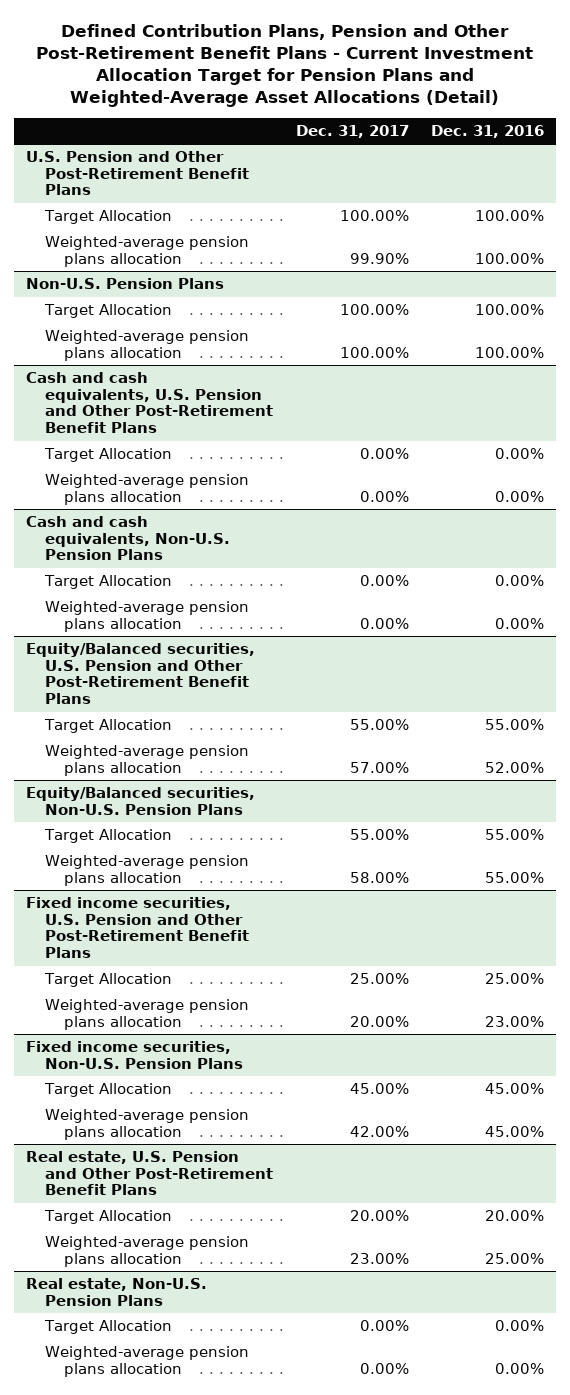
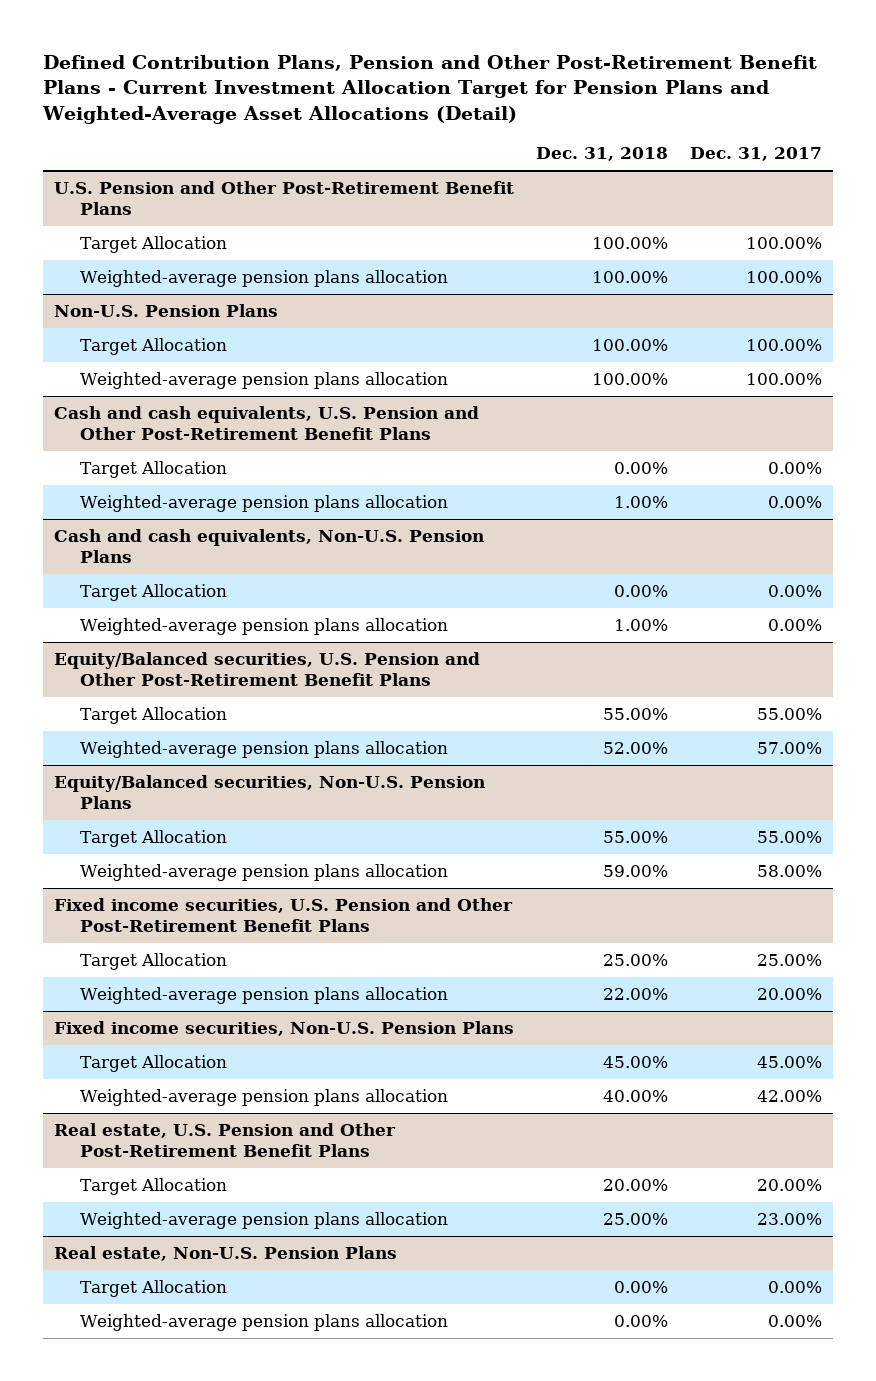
[431,124,545,138] Dec. 31, 2016 -> none
none -> [535,147,668,162] Dec. 31, 2018
[349,252,409,264] 99.90% -> [745,270,822,283] 100.00%

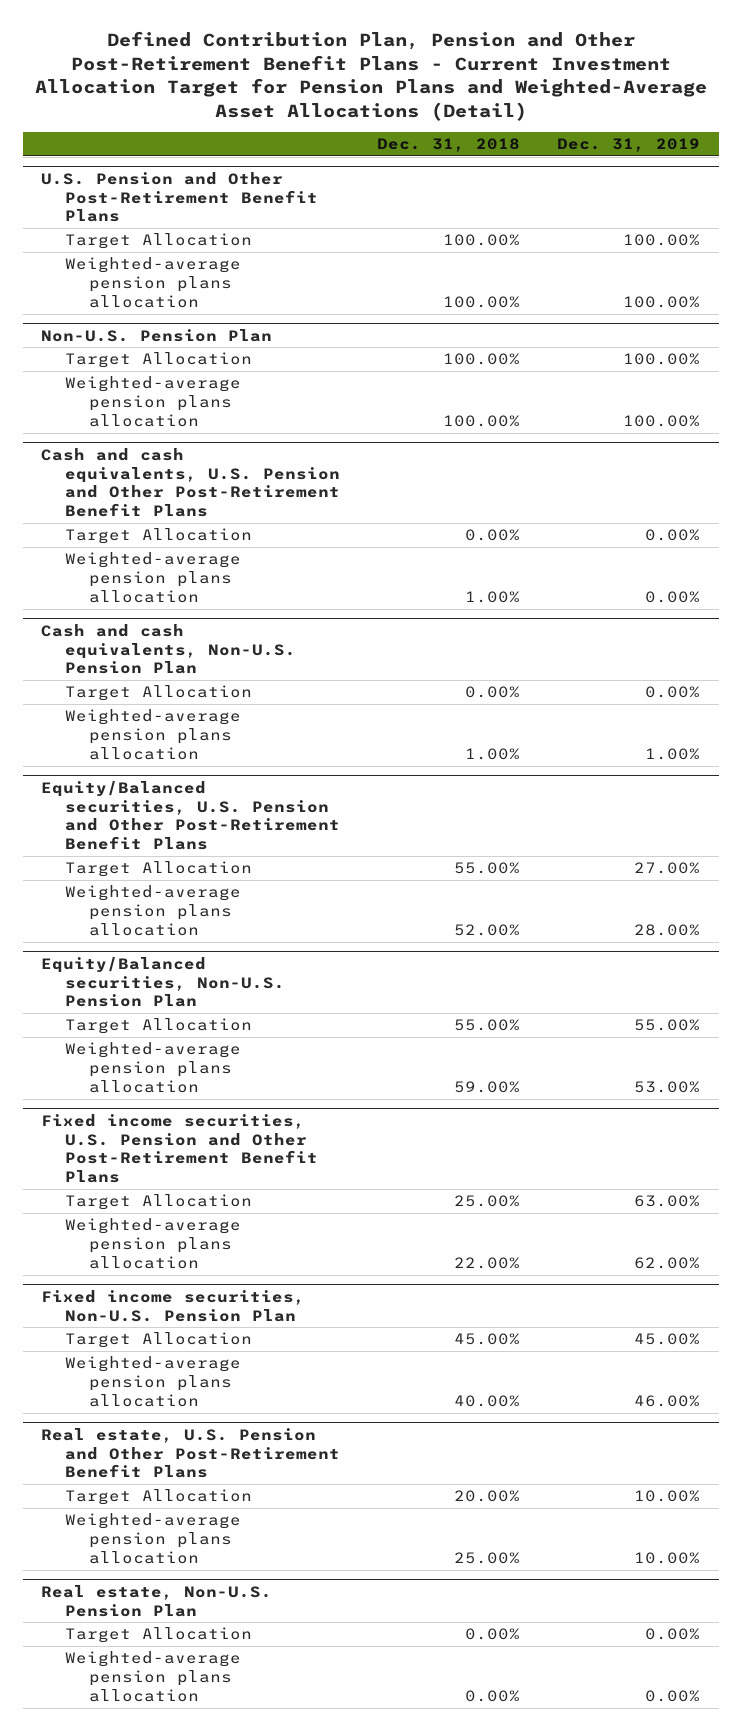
[42,54,818,124] Defined Contribution Plans, Pension and Other Post-Retirement Benefit Plans - Current Investment Allocation Target for Pension Plans and Weighted-Average Asset Allocations (Detail) -> [34,31,707,121] Defined Contribution Plan, Pension and Other Post-Retirement Benefit Plans - Current Investment Allocation Target for Pension Plans and Weighted-Average Asset Allocations (Detail)
[689,147,822,162] Dec. 31, 2017 -> none
none -> [557,138,701,153] Dec. 31, 2019
[54,303,279,317] Non-U.S. Pension Plans -> [41,328,273,342] Non-U.S. Pension Plan
[54,528,485,563] Cash and cash equivalents, Non-U.S. Pension Plans -> [41,623,297,675] Cash and cash equivalents, Non-U.S. Pension Plan
[54,774,486,809] Equity/Balanced securities, Non-U.S. Pension Plans -> [41,956,286,1008] Equity/Balanced securities, Non-U.S. Pension Plan
[54,1020,515,1036] Fixed income securities, Non-U.S. Pension Plans -> [41,1289,306,1322] Fixed income securities, Non-U.S. Pension Plan
[54,1245,398,1261] Real estate, Non-U.S. Pension Plans -> [41,1584,273,1617] Real estate, Non-U.S. Pension Plan

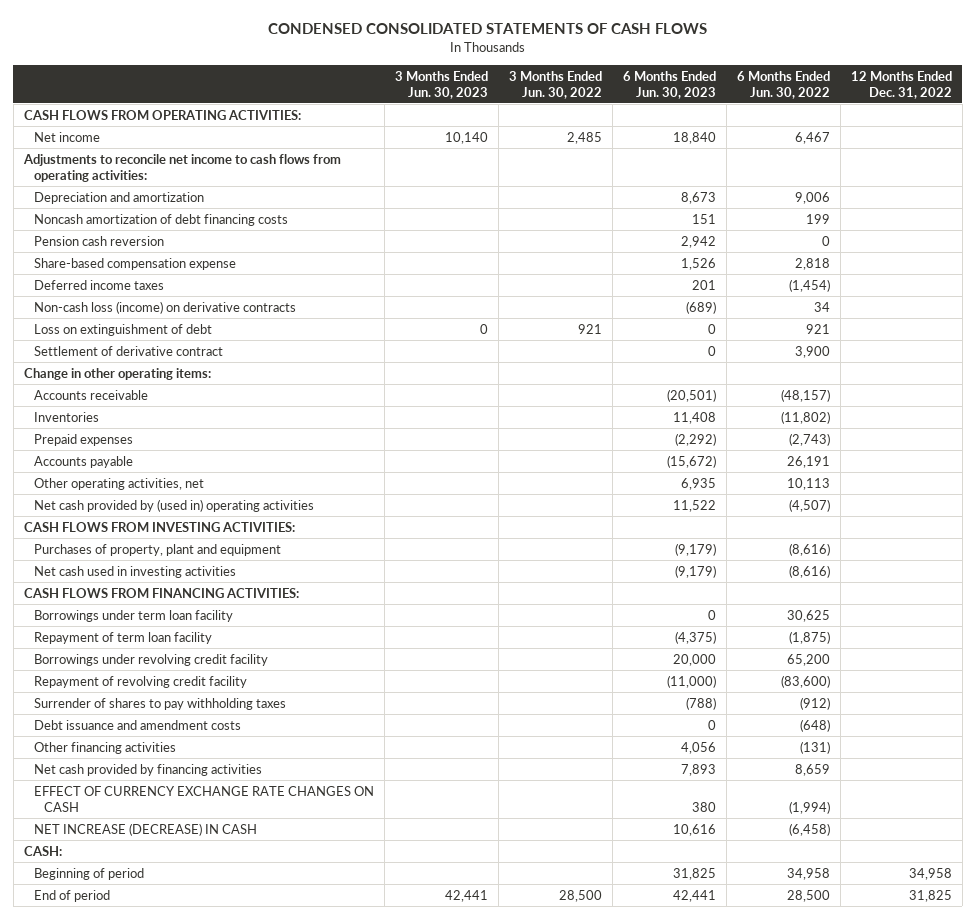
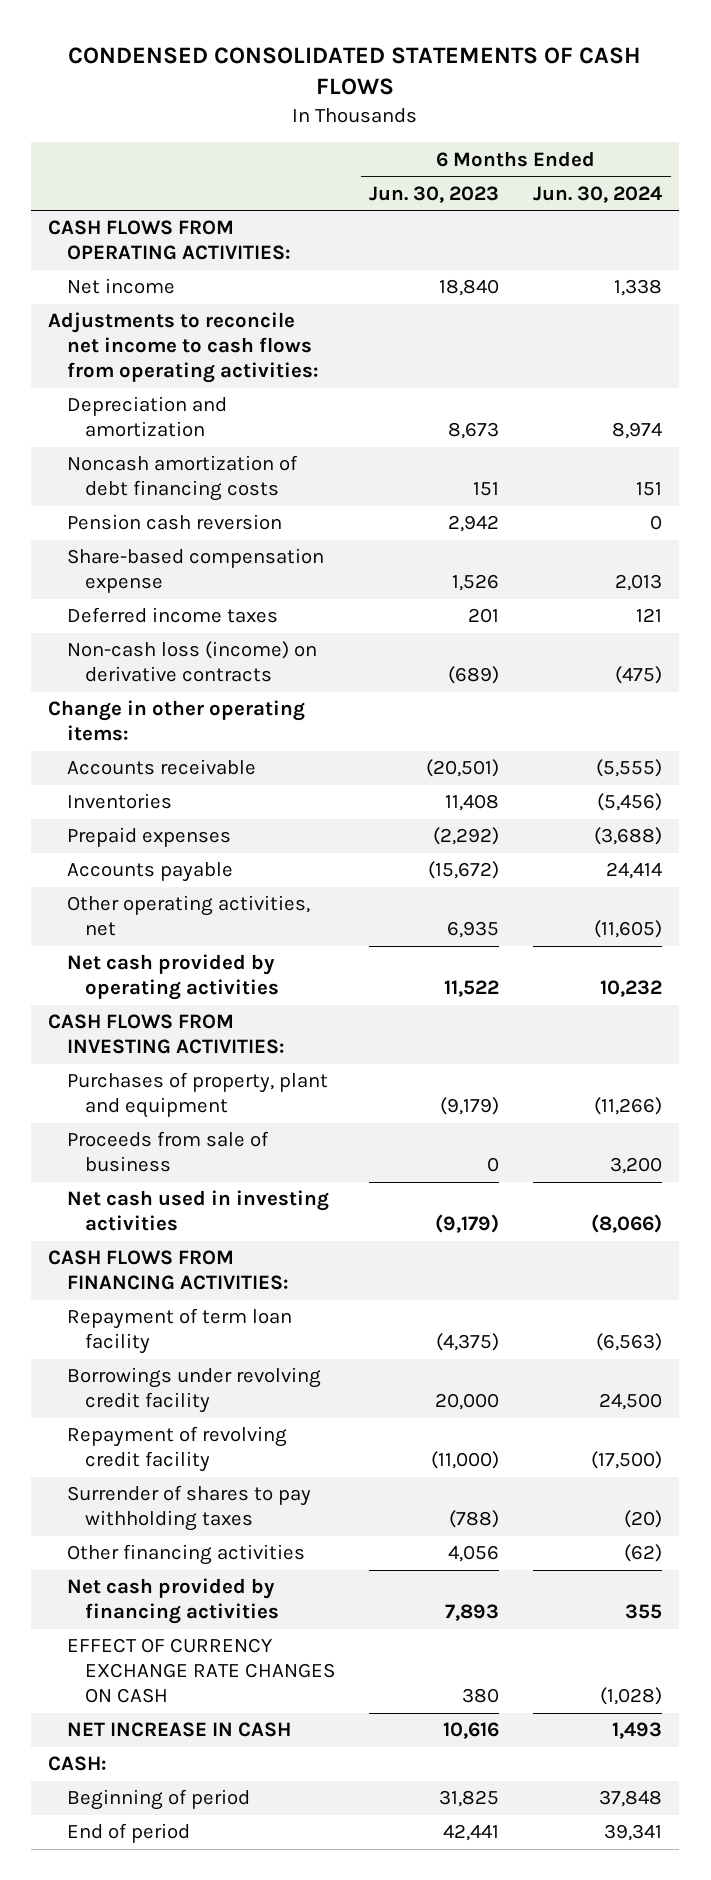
[394,70,488,99] 3 Months Ended Jun. 30, 2023 -> none
[508,70,602,99] 3 Months Ended Jun. 30, 2022 -> none
[736,70,830,99] 6 Months Ended Jun. 30, 2022 -> none
[850,70,952,99] 12 Months Ended Dec. 31, 2022 -> none
none -> [533,185,663,203] Jun. 30, 2024
[33,323,212,336] Loss on extinguishment of debt -> none
[33,345,223,356] Settlement of derivative contract -> none
[33,498,314,512] Net cash provided by (used in) operating activities -> [66,954,279,1001] Net cash provided by operating activities
none -> [66,1131,269,1173] Proceeds from sale of business
[33,609,233,622] Borrowings under term loan facility -> none
[33,719,241,730] Debt issuance and amendment costs -> none
[33,822,257,836] NET INCREASE (DECREASE) IN CASH -> [66,1722,291,1738] NET INCREASE IN CASH

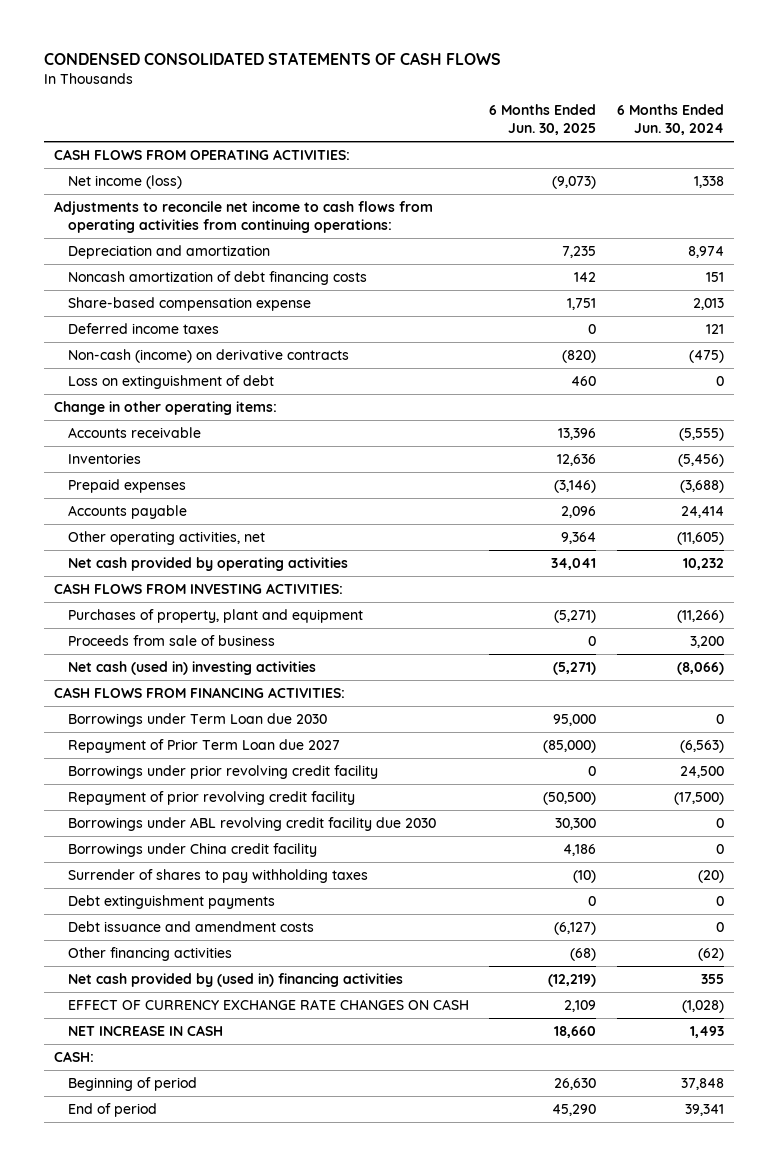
[369,185,500,203] Jun. 30, 2023 -> none
none -> [489,104,597,136] 6 Months Ended Jun. 30, 2025
[66,278,175,295] Net income -> [68,174,183,189] Net income (loss)
[48,312,319,384] Adjustments to reconcile net income to cash flows from operating activities: -> [53,200,433,233] Adjustments to reconcile net income to cash flows from operating activities from continuing operations:
[66,514,282,531] Pension cash reversion -> none
[66,641,317,683] Non-cash loss (income) on derivative contracts -> [68,348,350,363] Non-cash (income) on derivative contracts
none -> [68,374,275,389] Loss on extinguishment of debt
[66,1190,329,1232] Net cash used in investing activities -> [68,660,317,675] Net cash (used in) investing activities
none -> [68,712,328,727] Borrowings under Term Loan due 2030
[66,1308,292,1355] Repayment of term loan facility -> [68,738,341,753] Repayment of Prior Term Loan due 2027
[66,1367,321,1414] Borrowings under revolving credit facility -> [68,764,379,779] Borrowings under prior revolving credit facility
[66,1426,287,1473] Repayment of revolving credit facility -> [68,790,356,805] Repayment of prior revolving credit facility
none -> [68,816,437,831] Borrowings under ABL revolving credit facility due 2030
none -> [68,842,318,857] Borrowings under China credit facility
none -> [68,894,276,909] Debt extinguishment payments
none -> [68,920,315,932] Debt issuance and amendment costs
[66,1578,279,1625] Net cash provided by financing activities -> [68,972,404,987] Net cash provided by (used in) financing activities

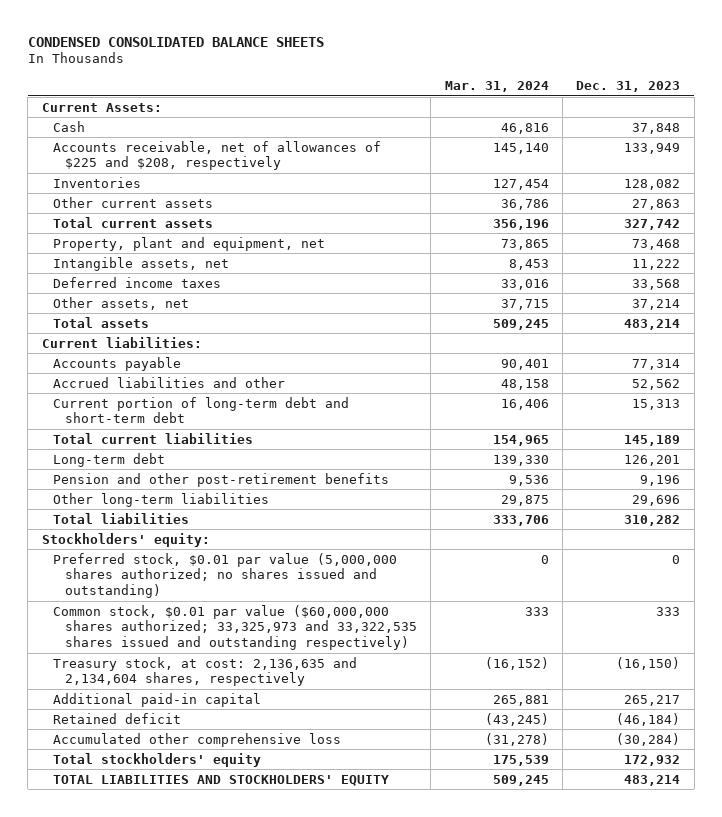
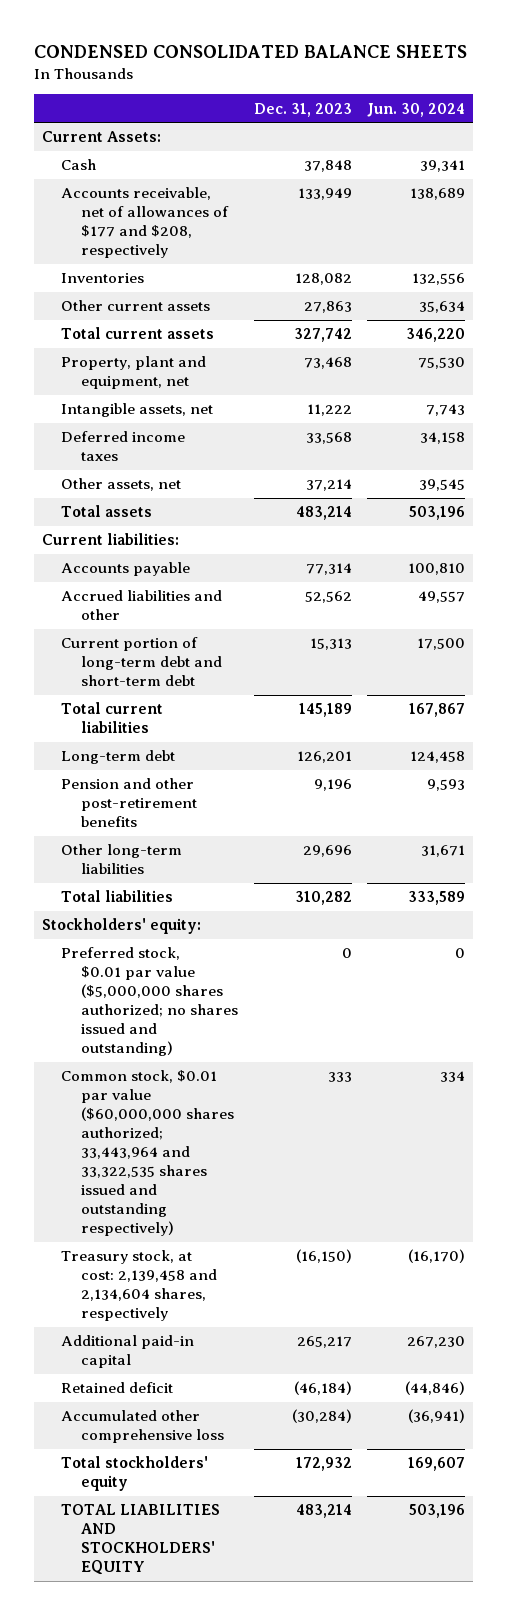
[444,81,549,93] Mar. 31, 2024 -> none
none -> [367,102,466,117] Jun. 30, 2024
[53,140,382,171] Accounts receivable, net of allowances of $225 and $208, respectively -> [61,187,230,259] Accounts receivable, net of allowances of $177 and $208, respectively
[53,552,398,599] Preferred stock, $0.01 par value (5,000,000 shares authorized; no shares issued and outstanding) -> [61,947,239,1057] Preferred stock, $0.01 par value ($5,000,000 shares authorized; no shares issued and outstanding)
[53,604,417,651] Common stock, $0.01 par value ($60,000,000 shares authorized; 33,325,973 and 33,322,535 shares issued and outstanding respectively) -> [61,1070,235,1237] Common stock, $0.01 par value ($60,000,000 shares authorized; 33,443,964 and 33,322,535 shares issued and outstanding respectively)
[53,656,358,687] Treasury stock, at cost: 2,136,635 and 2,134,604 shares, respectively -> [61,1250,218,1322] Treasury stock, at cost: 2,139,458 and 2,134,604 shares, respectively

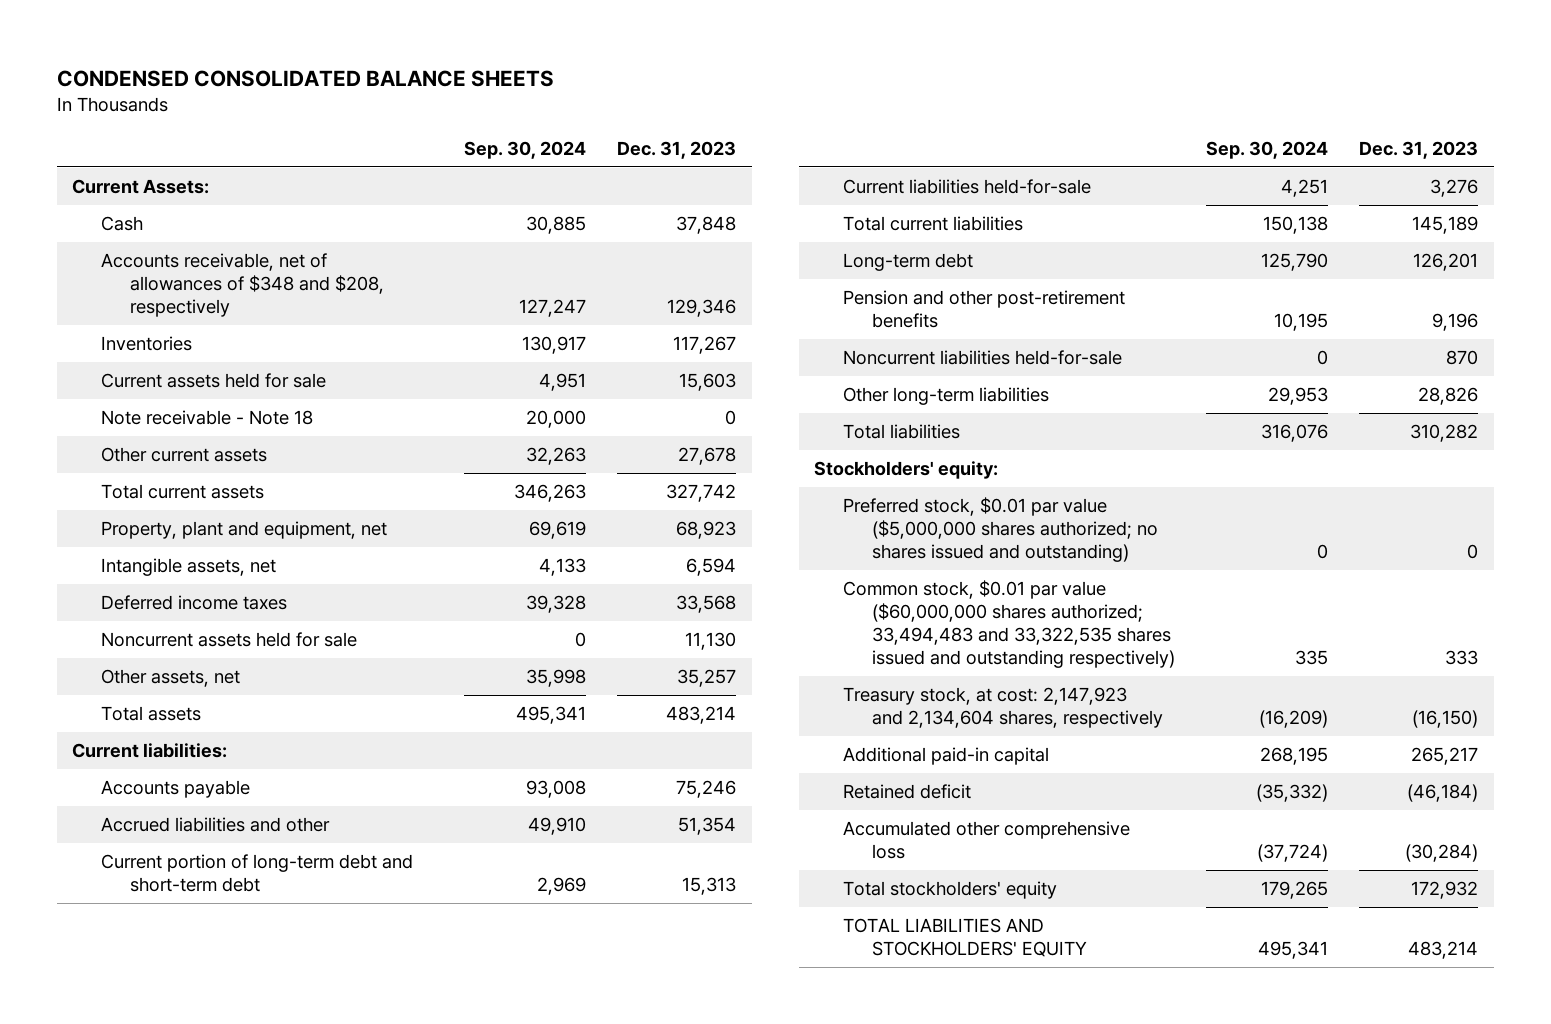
[367,102,466,117] Jun. 30, 2024 -> none
none -> [464,140,587,159] Sep. 30, 2024
[61,187,230,259] Accounts receivable, net of allowances of $177 and $208, respectively -> [101,253,385,318] Accounts receivable, net of allowances of $348 and $208, respectively
[297,188,352,201] 133,949 -> [667,299,737,318] 129,346
[294,273,352,286] 128,082 -> [673,336,737,355] 117,267
none -> [101,373,327,389] Current assets held for sale
none -> [101,410,314,426] Note receivable - Note 18
[303,301,352,314] 27,863 -> [678,447,737,466] 27,678
[303,357,352,370] 73,468 -> [676,521,737,540] 68,923
[306,404,352,417] 11,222 -> [686,558,737,577] 6,594
none -> [101,632,358,648] Noncurrent assets held for sale
[305,479,352,492] 37,214 -> [677,669,737,688] 35,257
[305,563,352,576] 77,314 -> [676,780,737,799] 75,246
[304,591,352,604] 52,562 -> [678,817,737,836] 51,354
none -> [843,179,1092,195] Current liabilities held-for-sale
none -> [843,350,1123,366] Noncurrent liabilities held-for-sale
[302,845,352,858] 29,696 -> [1418,387,1479,406] 28,826
[61,1070,235,1237] Common stock, $0.01 par value ($60,000,000 shares authorized; 33,443,964 and 33,322,535 shares issued and outstanding respectively) -> [843,580,1176,669] Common stock, $0.01 par value ($60,000,000 shares authorized; 33,494,483 and 33,322,535 shares issued and outstanding respectively)
[61,1250,218,1322] Treasury stock, at cost: 2,139,458 and 2,134,604 shares, respectively -> [843,687,1164,729] Treasury stock, at cost: 2,147,923 and 2,134,604 shares, respectively

